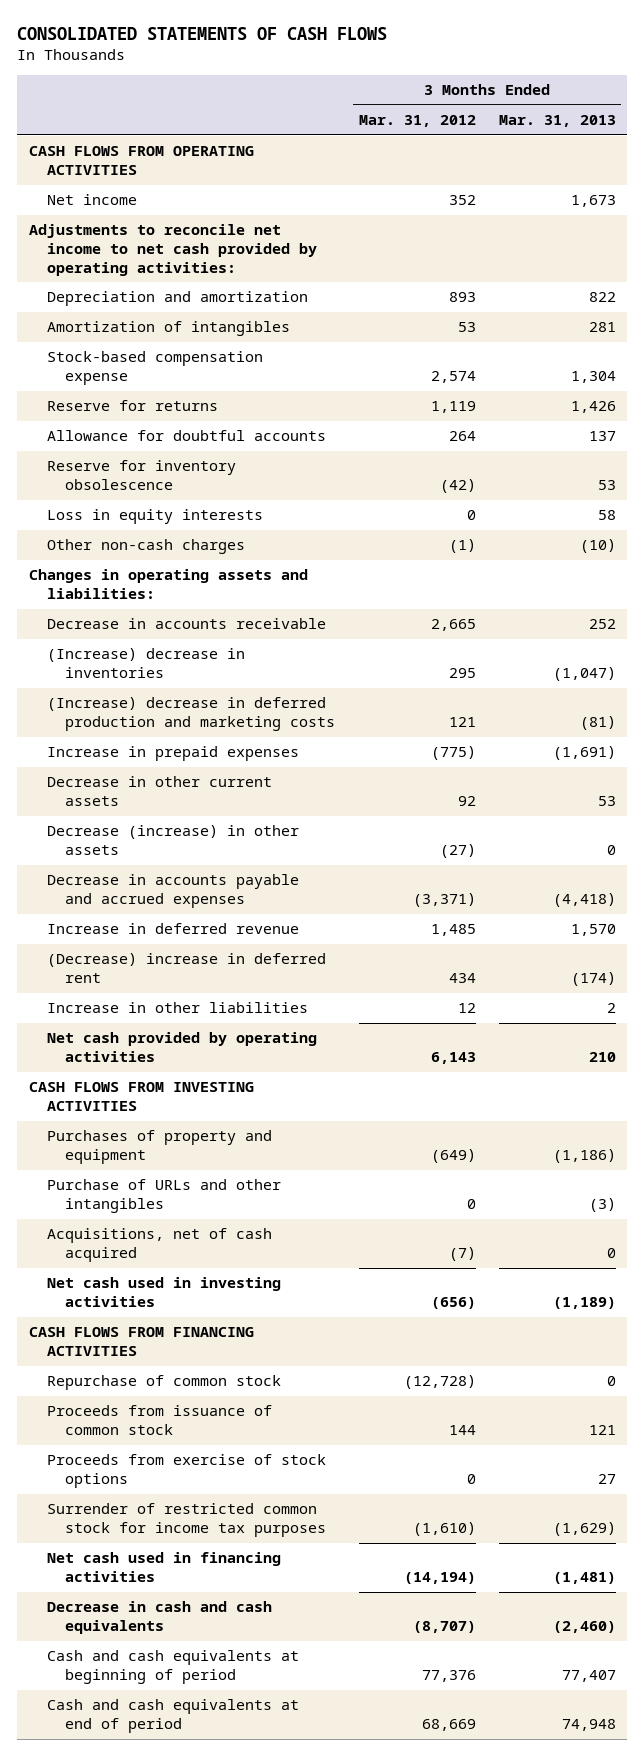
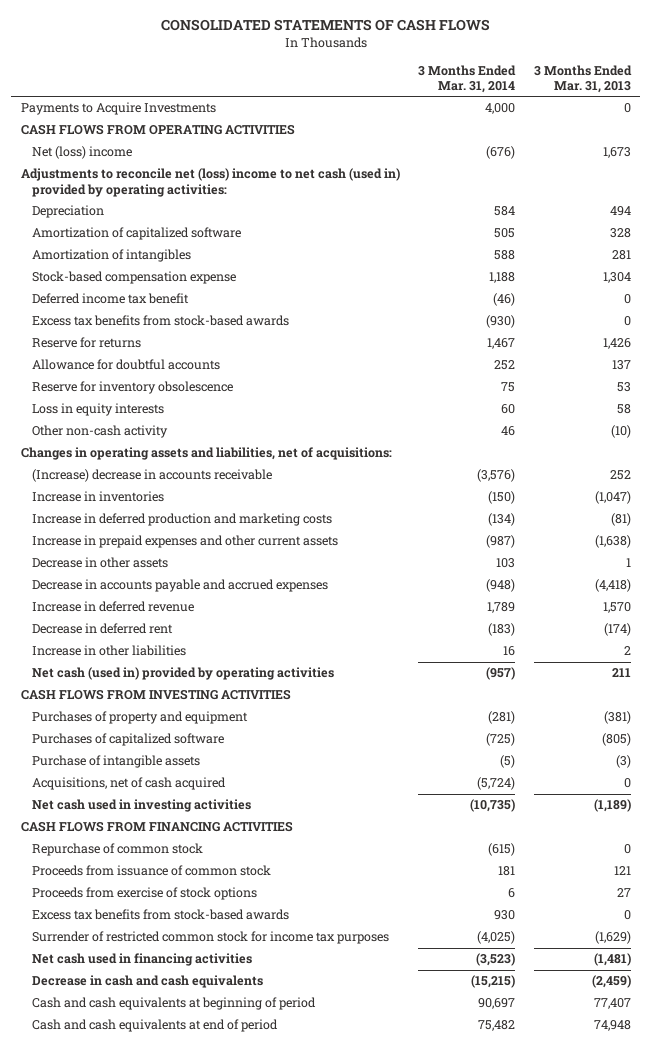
[358,115,476,128] Mar. 31, 2012 -> none
none -> [418,64,517,93] 3 Months Ended Mar. 31, 2014
none -> [20,102,216,116] Payments to Acquire Investments
[47,194,138,206] Net income -> [31,146,132,160] Net (loss) income
[28,224,318,276] Adjustments to reconcile net income to net cash provided by operating activities: -> [20,168,400,197] Adjustments to reconcile net (loss) income to net cash (used in) provided by operating activities:
[47,291,309,307] Depreciation and amortization -> [31,205,104,219] Depreciation
[588,292,616,303] 822 -> [609,206,631,217] 494
none -> [31,227,241,241] Amortization of capitalized software
none -> [31,293,189,305] Deferred income tax benefit
none -> [31,315,289,327] Excess tax benefits from stock-based awards
[47,776,273,806] Decrease in other current assets -> none
[47,539,246,555] Other non-cash charges -> [31,425,168,439] Other non-cash activity
[28,569,308,599] Changes in operating assets and liabilities: -> [20,447,392,461] Changes in operating assets and liabilities, net of acquisitions:
[47,618,327,630] Decrease in accounts receivable -> [31,469,272,483] (Increase) decrease in accounts receivable
[47,648,246,678] (Increase) decrease in inventories -> [31,491,164,503] Increase in inventories
[47,697,336,731] (Increase) decrease in deferred production and marketing costs -> [31,513,332,527] Increase in deferred production and marketing costs
[47,746,300,762] Increase in prepaid expenses -> [31,535,338,549] Increase in prepaid expenses and other current assets
[552,746,616,761] (1,691) -> [594,535,631,549] (1,638)
[47,825,300,855] Decrease (increase) in other assets -> [31,557,168,569] Decrease in other assets
[606,844,616,855] 0 -> [625,558,631,568] 1
[47,953,327,983] (Decrease) increase in deferred rent -> [31,623,173,635] Decrease in deferred rent
[47,1032,318,1062] Net cash provided by operating activities -> [31,667,334,681] Net cash (used in) provided by operating activities
[588,1051,616,1062] 210 -> [611,668,631,678] 211
[552,1148,616,1163] (1,186) -> [603,711,631,725] (381)
none -> [31,733,224,747] Purchases of capitalized software
[47,1179,282,1213] Purchase of URLs and other intangibles -> [31,755,200,769] Purchase of intangible assets
none -> [31,909,289,921] Excess tax benefits from stock-based awards
[552,1620,616,1633] (2,460) -> [591,975,631,989] (2,459)

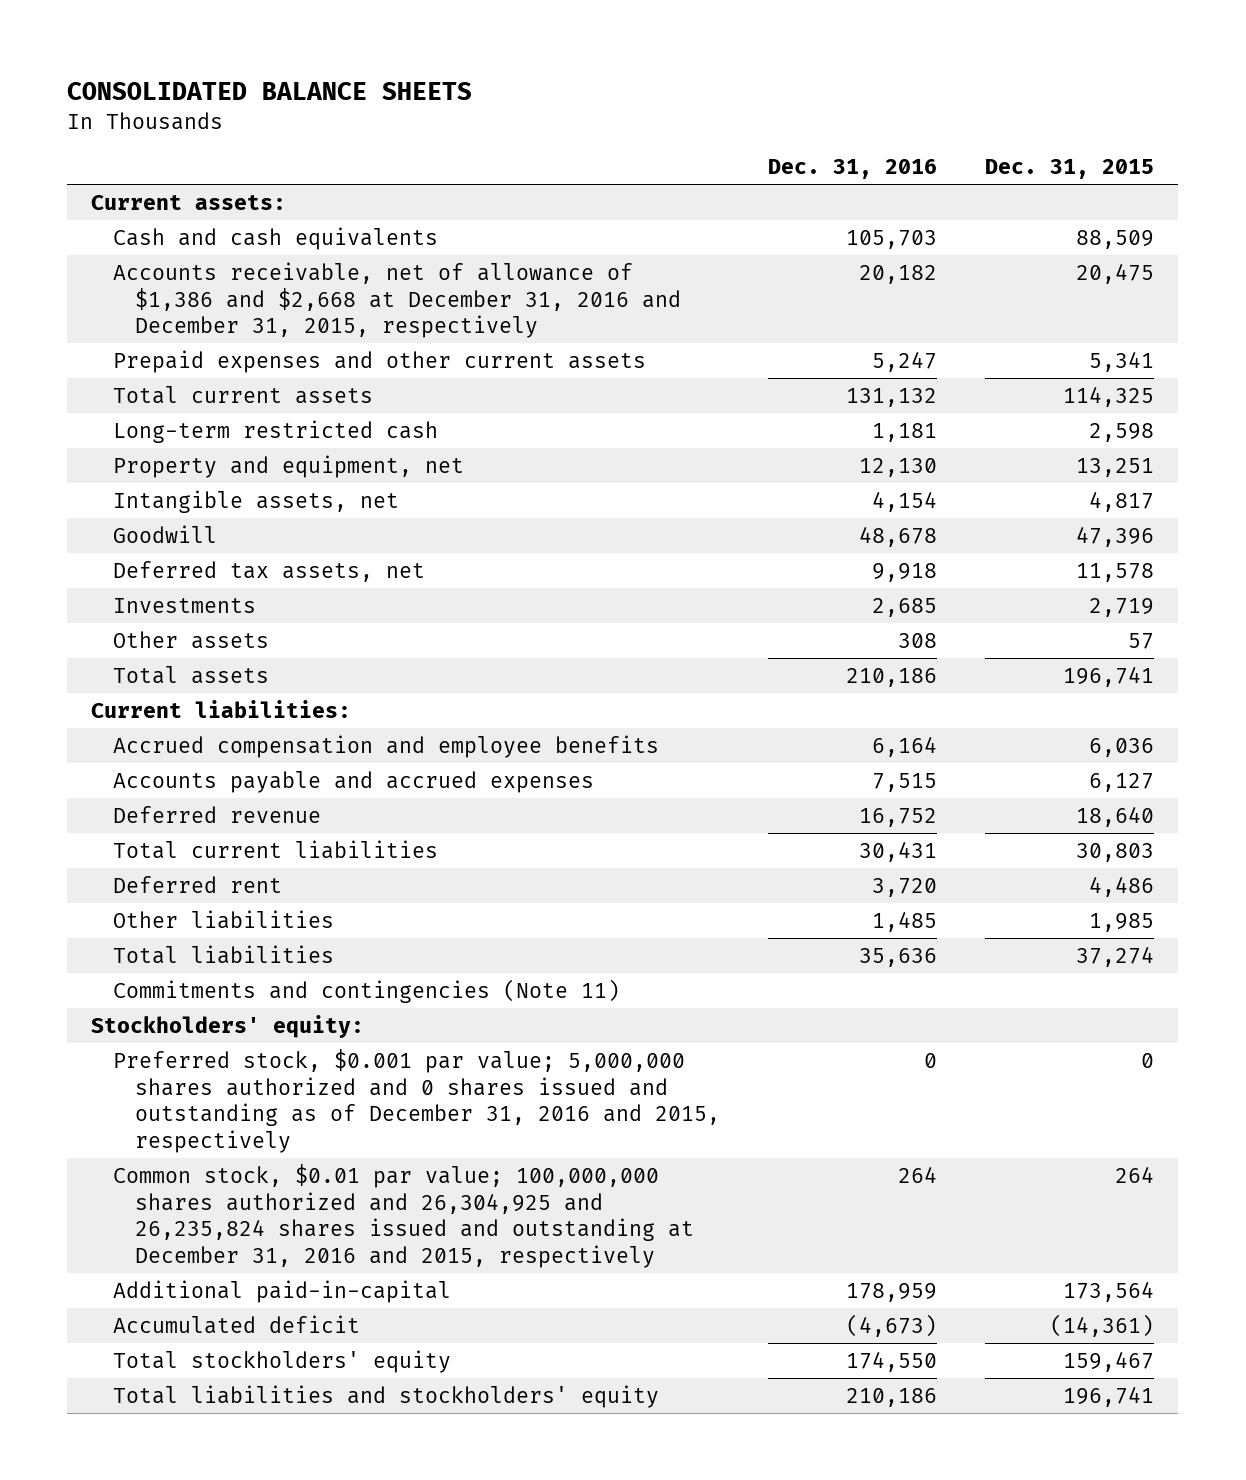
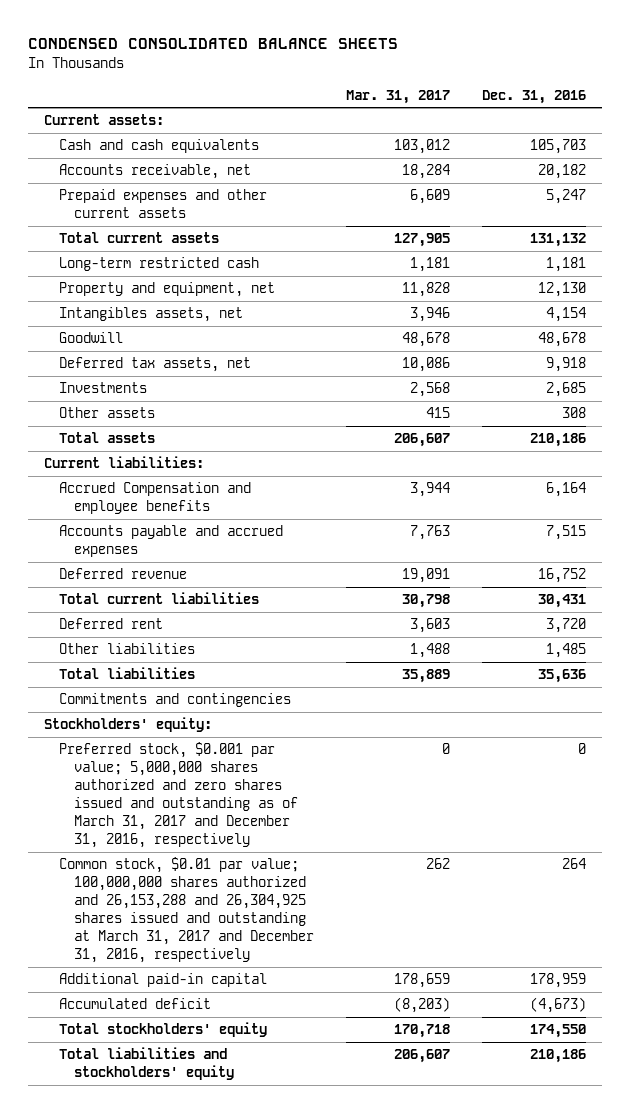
[67,82,473,101] CONSOLIDATED BALANCE SHEETS -> [27,38,398,50] CONDENSED CONSOLIDATED BALANCE SHEETS
[985,159,1155,180] Dec. 31, 2015 -> none
none -> [345,89,450,104] Mar. 31, 2017
[113,261,681,339] Accounts receivable, net of allowance of $1,386 and $2,668 at December 31, 2016 and December 31, 2015, respectively -> [58,164,251,180] Accounts receivable, net
[113,489,400,513] Intangible assets, net -> [58,307,243,323] Intangibles assets, net
[113,734,660,758] Accrued compensation and employee benefits -> [58,482,251,515] Accrued Compensation and employee benefits
[113,978,621,1003] Commitments and contingencies (Note 11) -> [58,693,291,708] Commitments and contingencies
[113,1048,720,1154] Preferred stock, $0.001 par value; 5,000,000 shares authorized and 0 shares issued and outstanding as of December 31, 2016 and 2015, respectively -> [58,742,298,848] Preferred stock, $0.001 par value; 5,000,000 shares authorized and zero shares issued and outstanding as of March 31, 2017 and December 31, 2016, respectively
[113,1163,694,1269] Common stock, $0.01 par value; 100,000,000 shares authorized and 26,304,925 and 26,235,824 shares issued and outstanding at December 31, 2016 and 2015, respectively -> [58,857,314,963] Common stock, $0.01 par value; 100,000,000 shares authorized and 26,153,288 and 26,304,925 shares issued and outstanding at March 31, 2017 and December 31, 2016, respectively
[113,1279,452,1303] Additional paid-in-capital -> [58,973,267,988] Additional paid-in capital

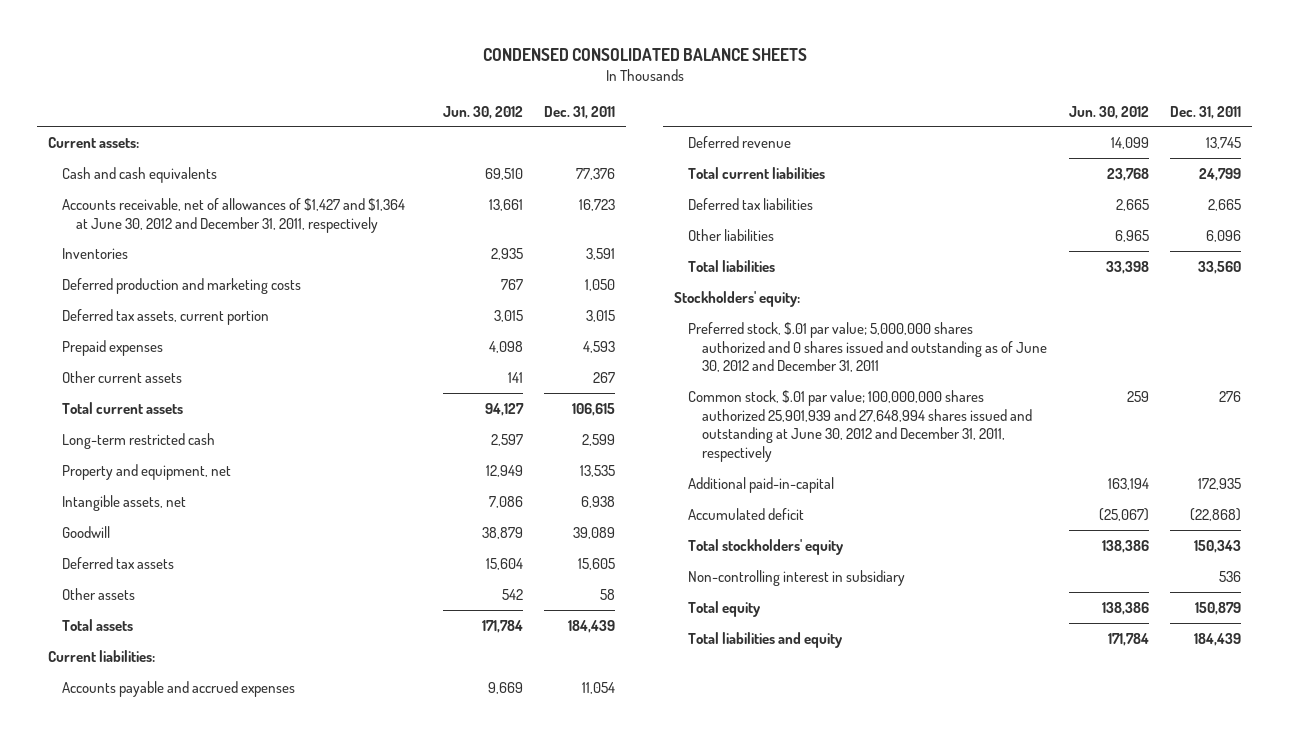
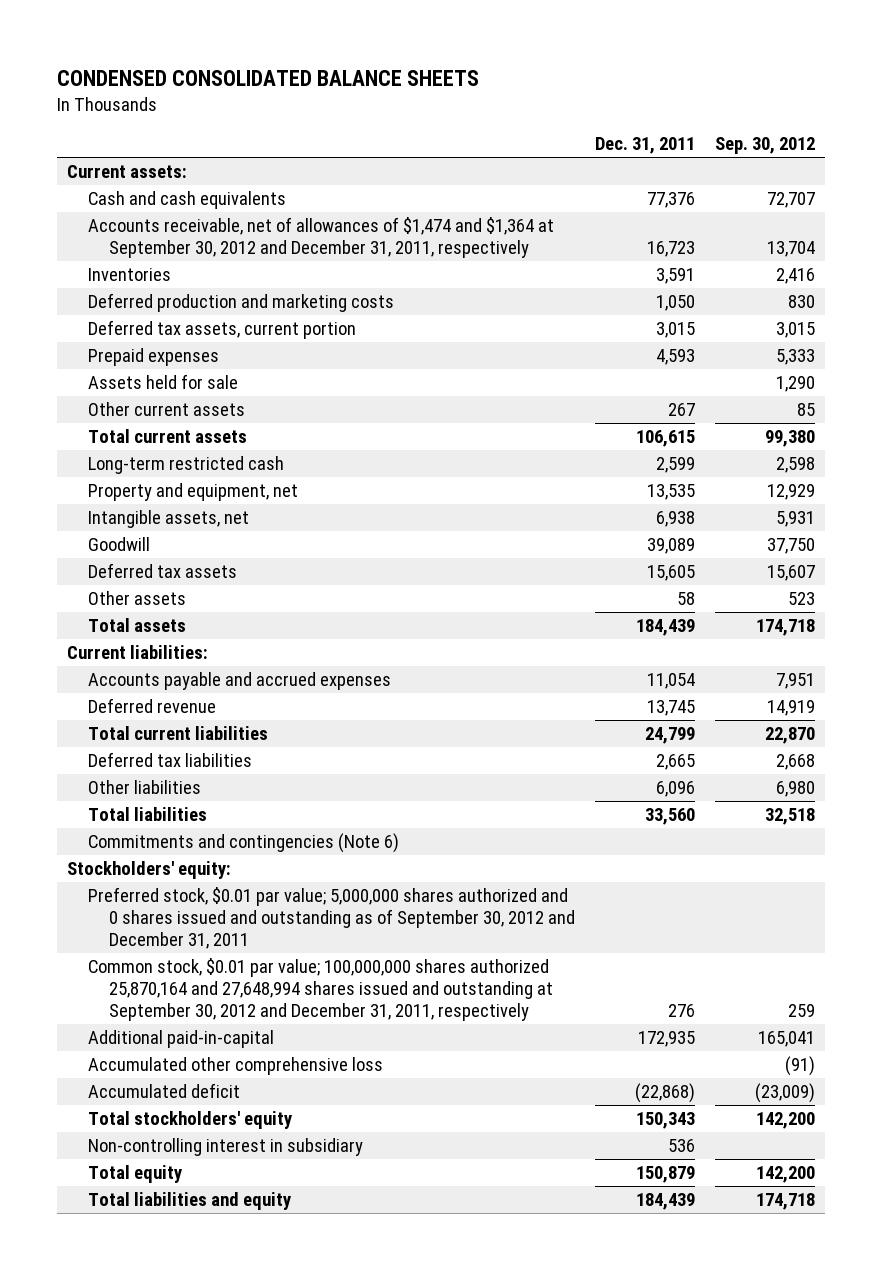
[442,105,523,119] Jun. 30, 2012 -> none
none -> [715,137,816,155] Sep. 30, 2012
[62,197,406,233] Accounts receivable, net of allowances of $1,427 and $1,364 at June 30, 2012 and December 31, 2011, respectively -> [88,217,555,258] Accounts receivable, net of allowances of $1,474 and $1,364 at September 30, 2012 and December 31, 2011, respectively
none -> [88,374,239,390] Assets held for sale
none -> [88,833,400,854] Commitments and contingencies (Note 6)
[688,321,1048,373] Preferred stock, $.01 par value; 5,000,000 shares authorized and 0 shares issued and outstanding as of June 30, 2012 and December 31, 2011 -> [88,887,576,949] Preferred stock, $0.01 par value; 5,000,000 shares authorized and 0 shares issued and outstanding as of September 30, 2012 and December 31, 2011
[688,389,1033,463] Common stock, $.01 par value; 100,000,000 shares authorized 25,901,939 and 27,648,994 shares issued and outstanding at June 30, 2012 and December 31, 2011, respectively -> [88,958,554,1021] Common stock, $0.01 par value; 100,000,000 shares authorized 25,870,164 and 27,648,994 shares issued and outstanding at September 30, 2012 and December 31, 2011, respectively
none -> [88,1057,384,1076] Accumulated other comprehensive loss

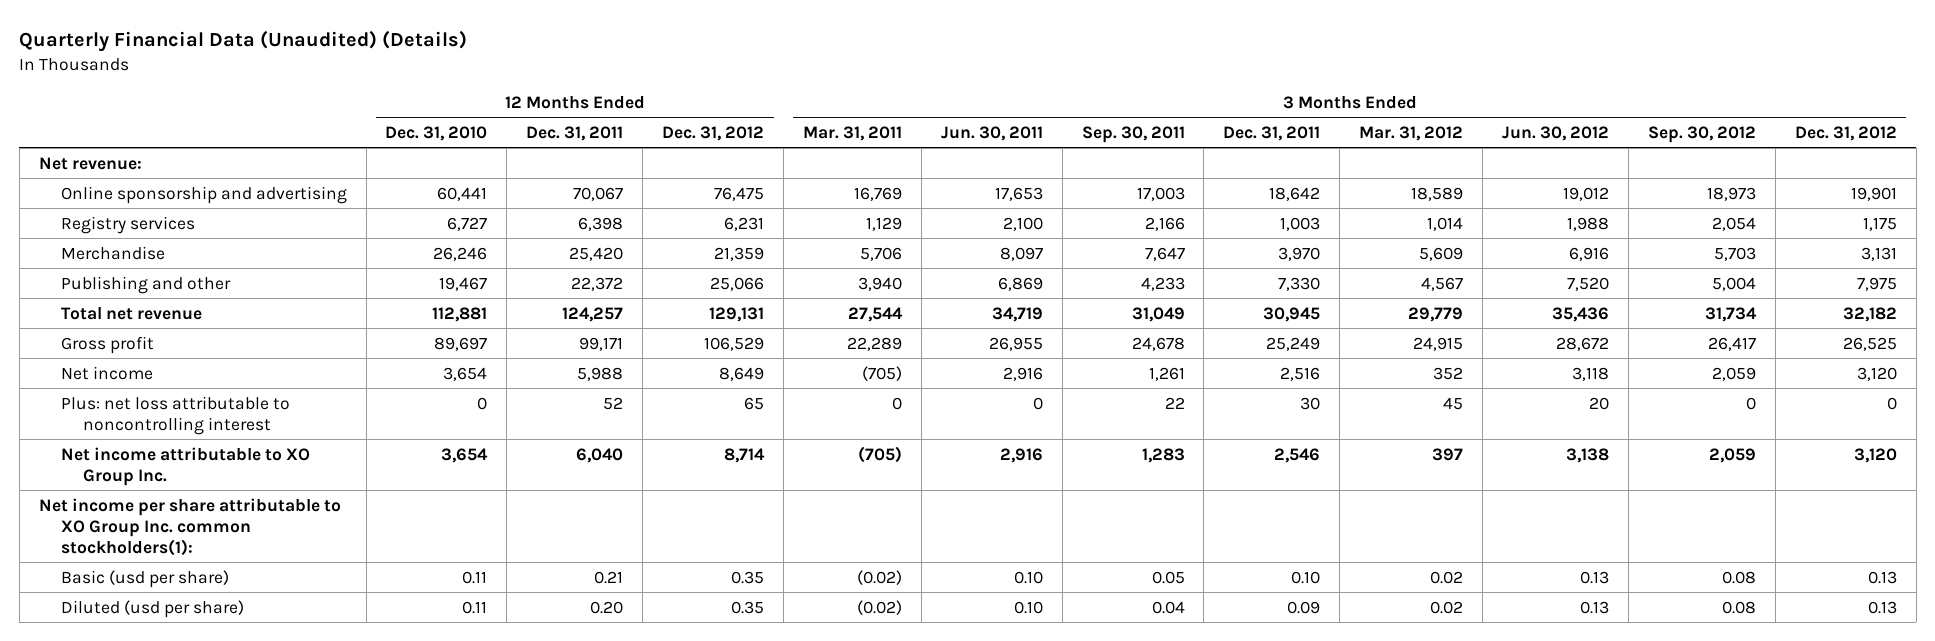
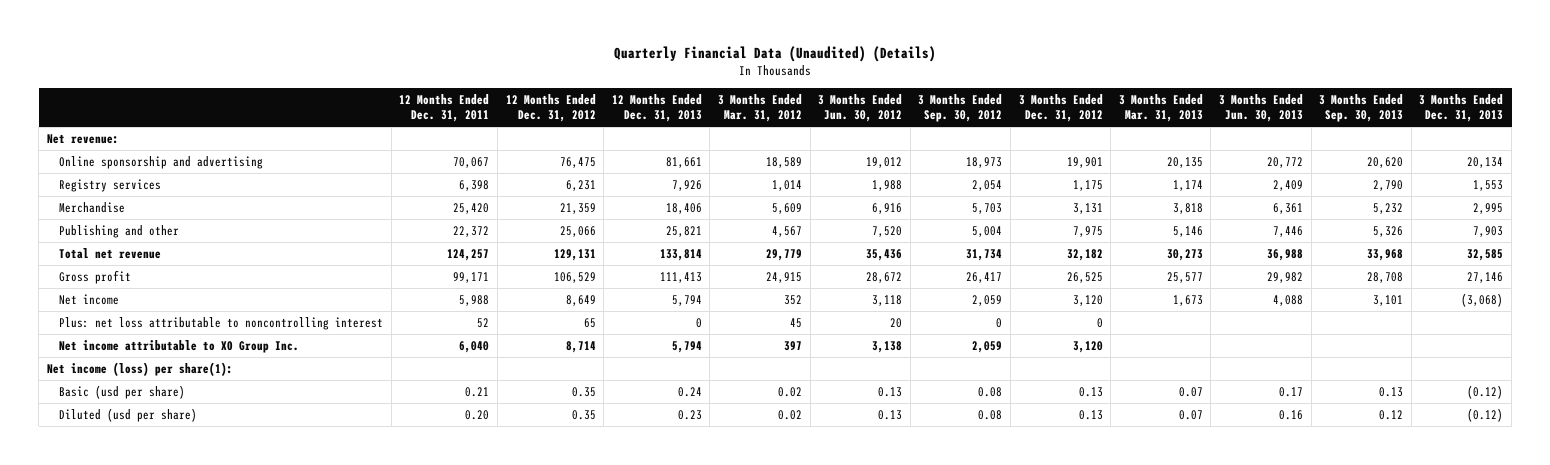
[385,125,488,141] Dec. 31, 2010 -> none
[802,125,902,141] Mar. 31, 2011 -> none
[940,125,1043,141] Jun. 30, 2011 -> none
[1081,125,1185,143] Sep. 30, 2011 -> none
[1223,125,1321,141] Dec. 31, 2011 -> none
none -> [611,93,702,123] 12 Months Ended Dec. 31, 2013
none -> [1118,93,1203,123] 3 Months Ended Mar. 31, 2013
none -> [1218,93,1303,123] 3 Months Ended Jun. 30, 2013
none -> [1319,93,1404,123] 3 Months Ended Sep. 30, 2013
none -> [1419,93,1504,123] 3 Months Ended Dec. 31, 2013
[38,497,341,556] Net income per share attributable to XO Group Inc. common stockholders(1): -> [46,362,233,377] Net income (loss) per share(1):

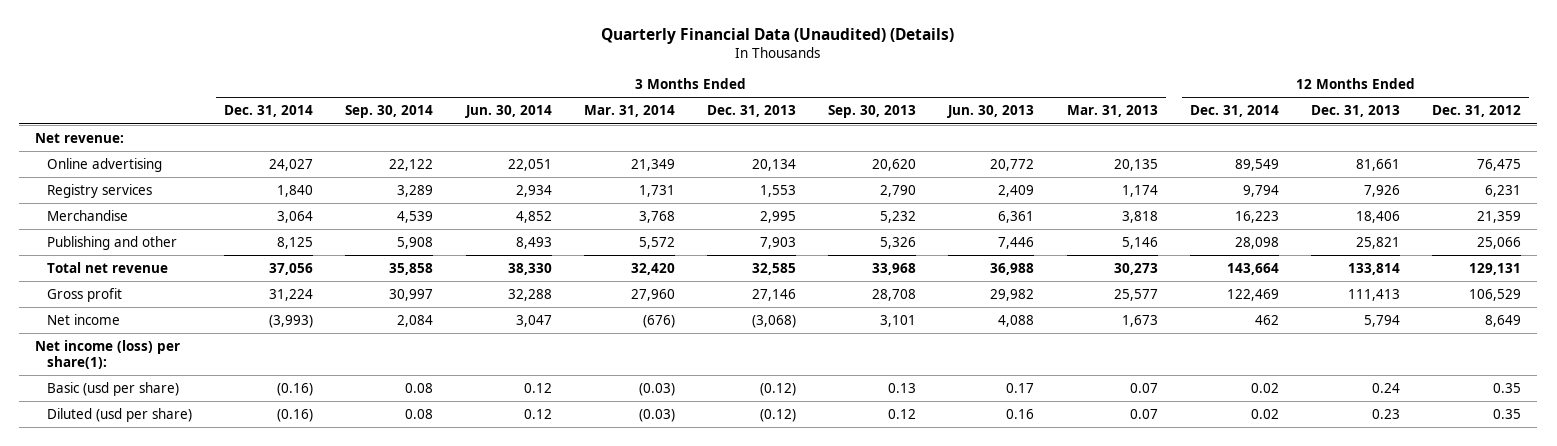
[399,93,490,123] 12 Months Ended Dec. 31, 2011 -> none
[717,93,802,123] 3 Months Ended Mar. 31, 2012 -> none
[818,93,903,123] 3 Months Ended Jun. 30, 2012 -> none
[918,93,1003,123] 3 Months Ended Sep. 30, 2012 -> none
[1018,93,1103,123] 3 Months Ended Dec. 31, 2012 -> none
none -> [224,105,314,118] Dec. 31, 2014
none -> [345,105,434,119] Sep. 30, 2014
none -> [464,105,552,119] Jun. 30, 2014
none -> [583,105,675,118] Mar. 31, 2014
none -> [1189,105,1279,118] Dec. 31, 2014
[59,156,264,170] Online sponsorship and advertising -> [46,157,162,172] Online advertising
[59,317,384,331] Plus: net loss attributable to noncontrolling interest -> none
[59,340,300,354] Net income attributable to XO Group Inc. -> none

